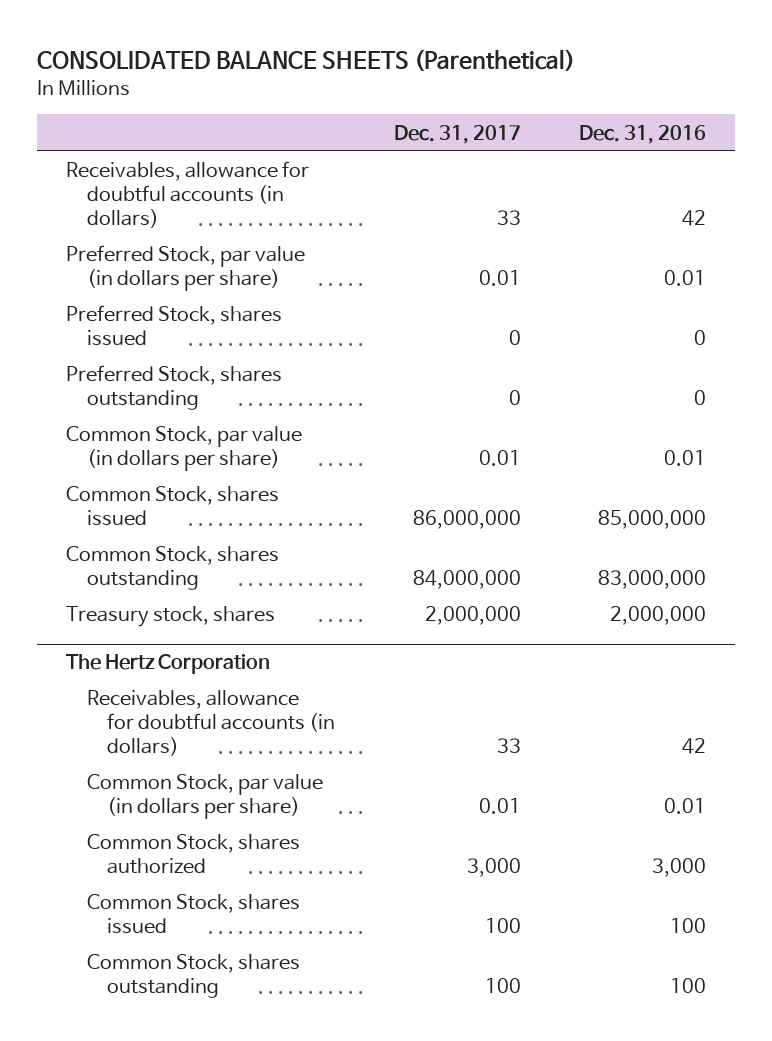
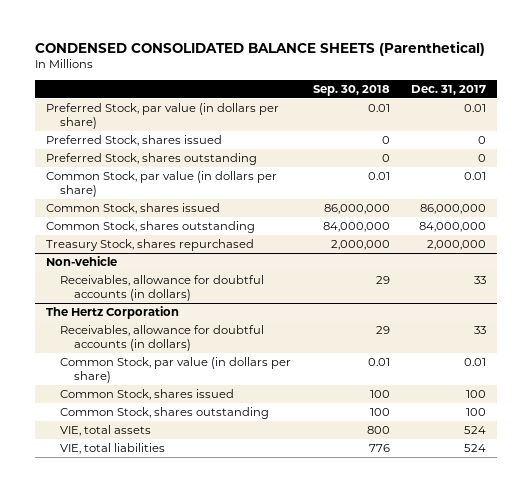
[37,48,576,72] CONSOLIDATED BALANCE SHEETS (Parenthetical) -> [34,40,485,56] CONDENSED CONSOLIDATED BALANCE SHEETS (Parenthetical)
[579,124,707,144] Dec. 31, 2016 -> none
none -> [312,84,390,96] Sep. 30, 2018
[66,161,310,229] Receivables, allowance for doubtful accounts (in dollars) -> none
[66,606,276,628] Treasury stock, shares -> [45,238,254,251] Treasury Stock, shares repurchased
none -> [45,255,117,266] Non-vehicle
none -> [59,274,264,302] Receivables, allowance for doubtful accounts (in dollars)
[86,834,300,875] Common Stock, shares authorized -> none
none -> [59,424,151,436] VIE, total assets
none -> [59,442,165,454] VIE, total liabilities

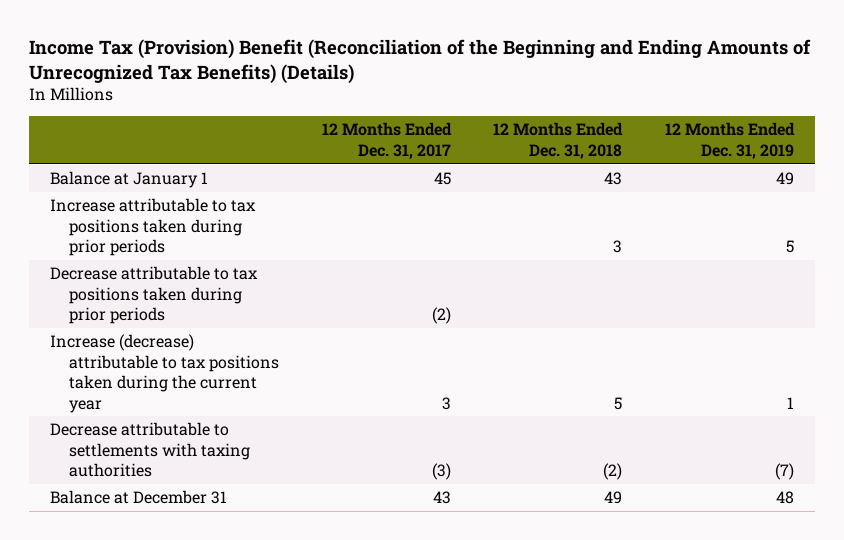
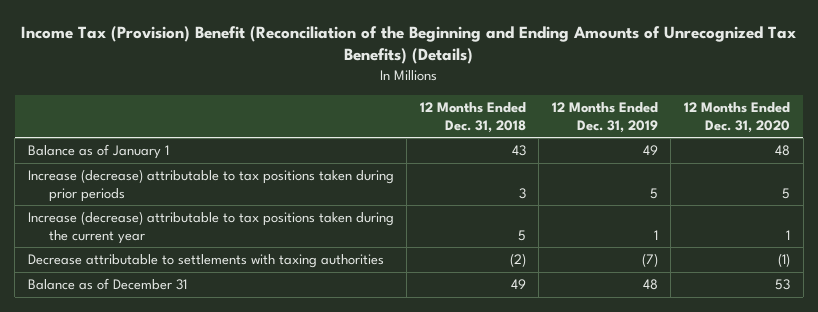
[321,122,452,159] 12 Months Ended Dec. 31, 2017 -> none
none -> [684,101,791,133] 12 Months Ended Dec. 31, 2020
[50,266,259,325] Decrease attributable to tax positions taken during prior periods -> none
[50,171,209,189] Balance at January 1 -> [27,144,169,160] Balance as of January 1
[50,198,257,257] Increase attributable to tax positions taken during prior periods -> [27,169,394,202] Increase (decrease) attributable to tax positions taken during prior periods
[50,490,228,505] Balance at December 31 -> [27,278,187,291] Balance as of December 31

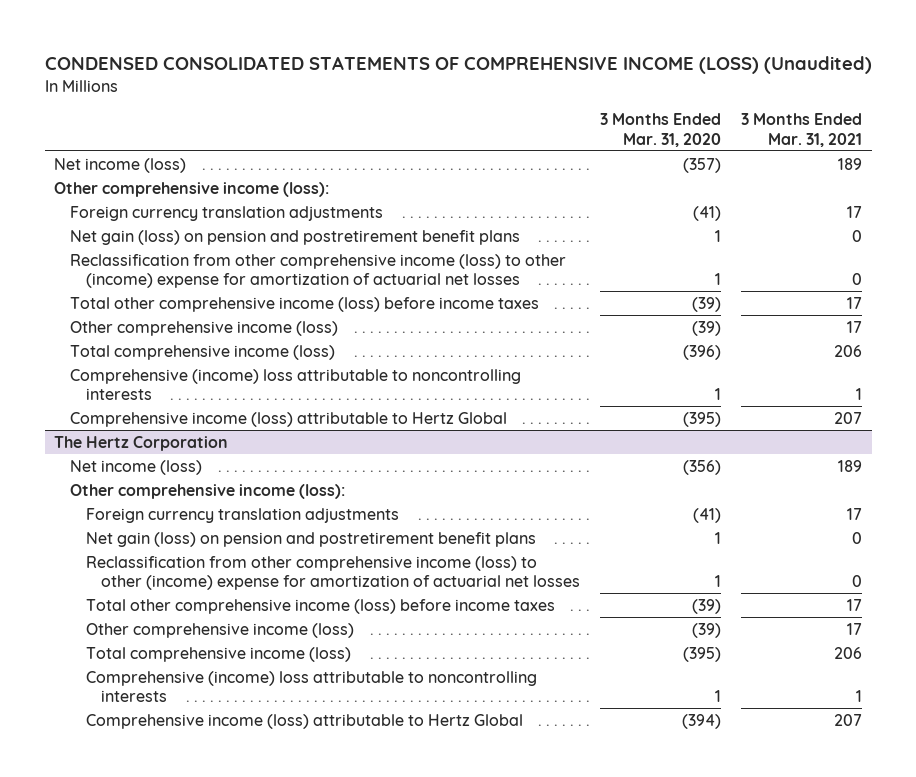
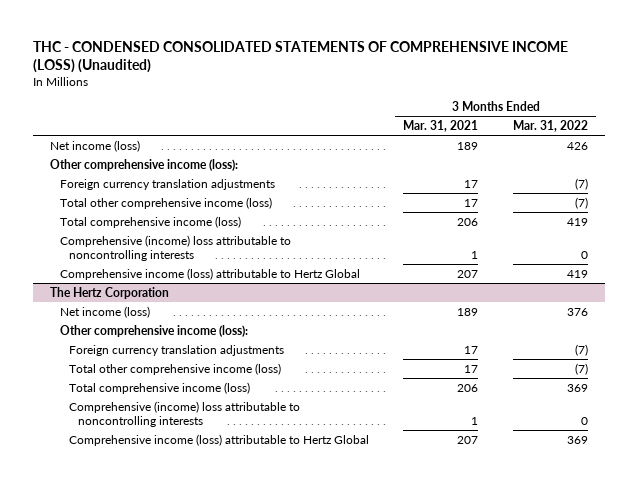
[44,55,872,74] CONDENSED CONSOLIDATED STATEMENTS OF COMPREHENSIVE INCOME (LOSS) (Unaudited) -> [33,40,569,73] THC - CONDENSED CONSOLIDATED STATEMENTS OF COMPREHENSIVE INCOME (LOSS) (Unaudited)
[599,113,721,147] 3 Months Ended Mar. 31, 2020 -> none
none -> [512,119,588,132] Mar. 31, 2022
[70,229,521,245] Net gain (loss) on pension and postretirement benefit plans -> none
[70,253,567,288] Reclassification from other comprehensive income (loss) to other (income) expense for amortization of actuarial net losses -> none
[70,296,540,312] Total other comprehensive income (loss) before income taxes -> none
[70,320,339,336] Other comprehensive income (loss) -> [59,196,272,209] Total other comprehensive income (loss)
[85,531,536,547] Net gain (loss) on pension and postretirement benefit plans -> none
[85,555,581,590] Reclassification from other comprehensive income (loss) to other (income) expense for amortization of actuarial net losses -> none
[85,598,555,614] Total other comprehensive income (loss) before income taxes -> none
[85,622,354,638] Other comprehensive income (loss) -> [69,362,282,375] Total other comprehensive income (loss)

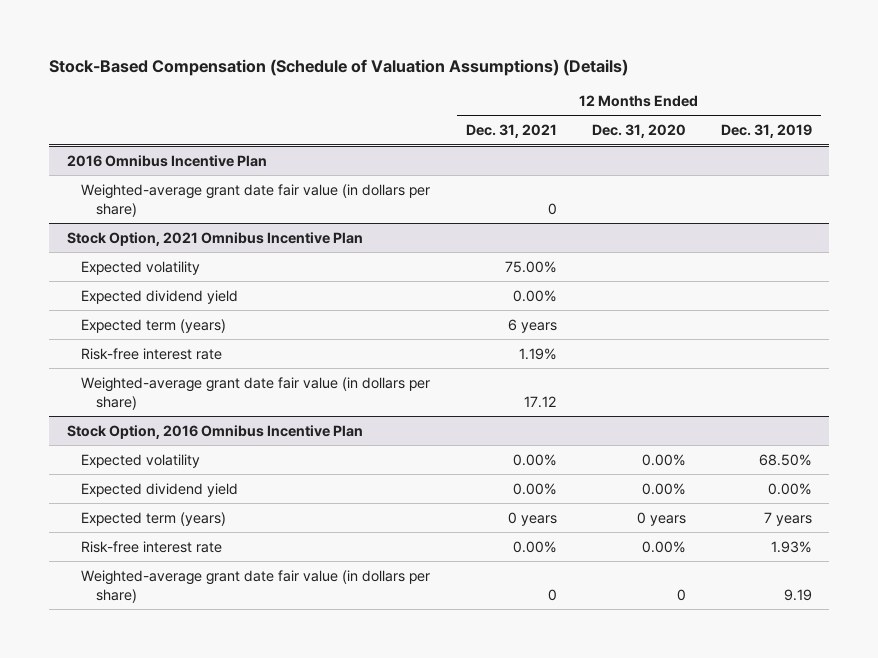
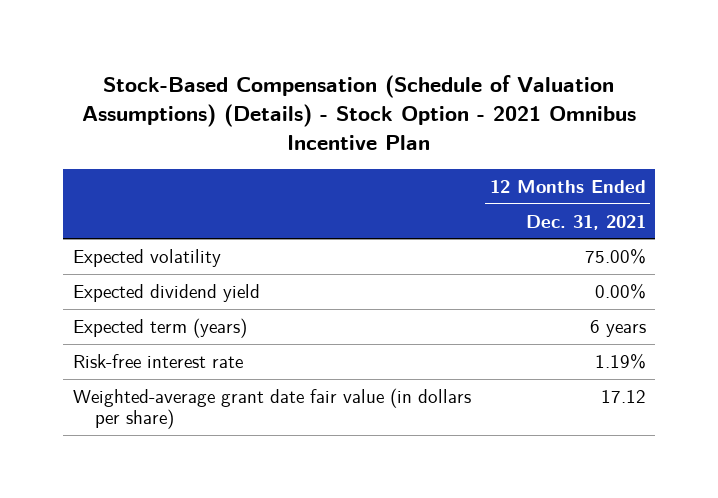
[48,58,628,76] Stock-Based Compensation (Schedule of Valuation Assumptions) (Details) -> [82,75,637,151] Stock-Based Compensation (Schedule of Valuation Assumptions) (Details) - Stock Option - 2021 Omnibus Incentive Plan
[591,124,686,139] Dec. 31, 2020 -> none
[720,124,812,139] Dec. 31, 2019 -> none
[66,154,267,167] 2016 Omnibus Incentive Plan -> none
[81,183,431,217] Weighted-average grant date fair value (in dollars per share) -> none
[66,231,363,246] Stock Option, 2021 Omnibus Incentive Plan -> none
[66,424,363,439] Stock Option, 2016 Omnibus Incentive Plan -> none
[81,453,201,468] Expected volatility -> none
[81,482,239,497] Expected dividend yield -> none
[81,511,227,526] Expected term (years) -> none
[81,540,223,553] Risk-free interest rate -> none
[81,569,431,603] Weighted-average grant date fair value (in dollars per share) -> none

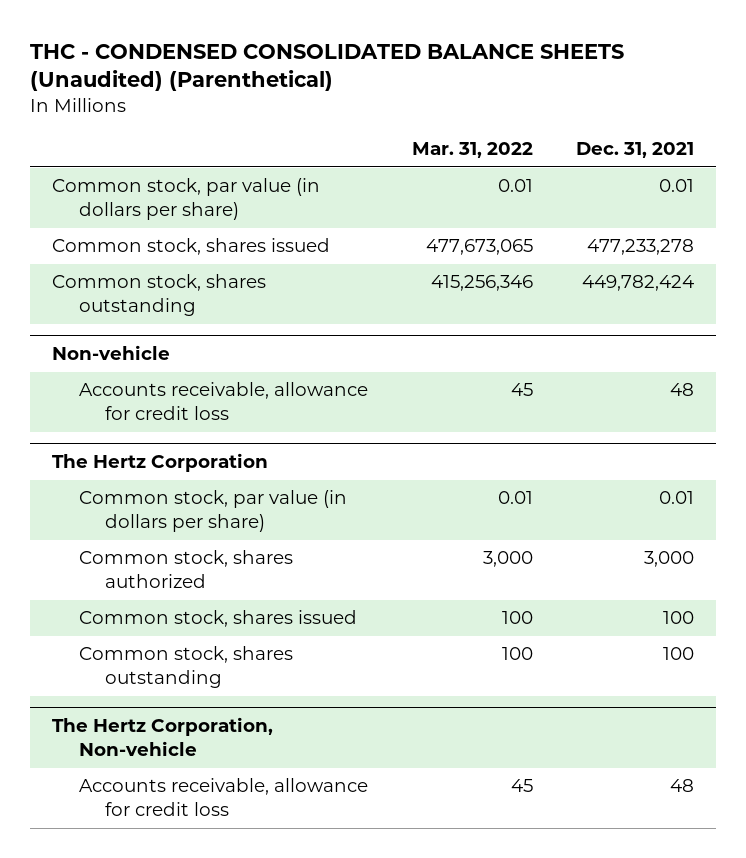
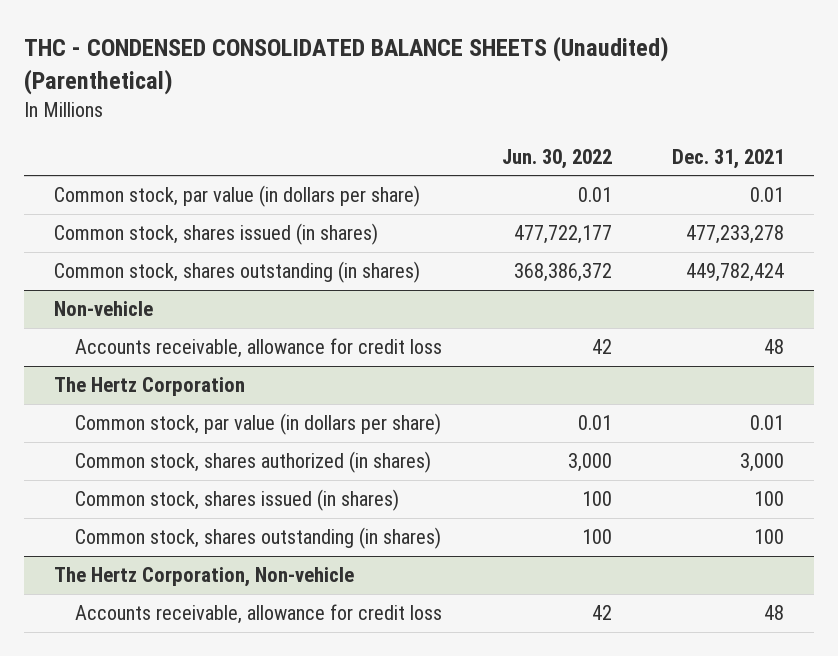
[411,141,533,158] Mar. 31, 2022 -> none
none -> [502,148,613,169] Jun. 30, 2022
[52,238,331,256] Common stock, shares issued -> [54,223,379,246] Common stock, shares issued (in shares)
[52,274,267,317] Common stock, shares outstanding -> [54,261,421,284] Common stock, shares outstanding (in shares)
[78,550,293,589] Common stock, shares authorized -> [75,451,432,474] Common stock, shares authorized (in shares)
[78,610,357,628] Common stock, shares issued -> [75,489,400,512] Common stock, shares issued (in shares)
[78,646,293,689] Common stock, shares outstanding -> [75,527,442,550] Common stock, shares outstanding (in shares)

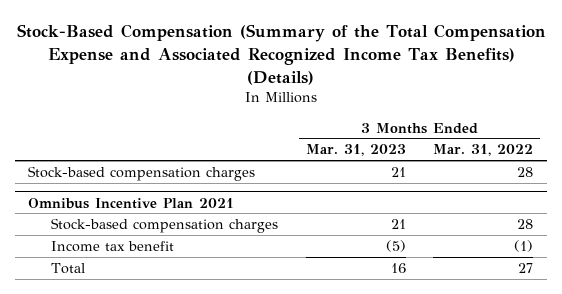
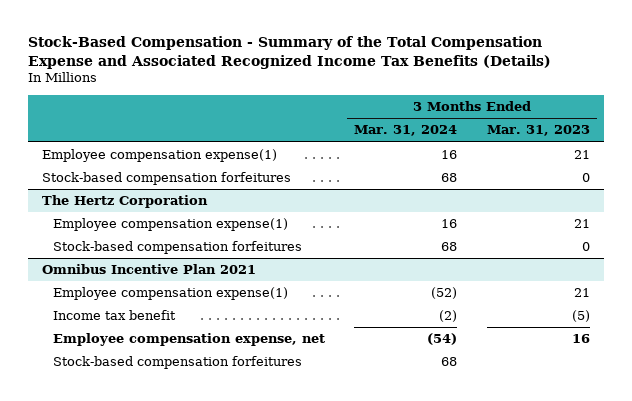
[16,24,546,85] Stock-Based Compensation (Summary of the Total Compensation Expense and Associated Recognized Income Tax Benefits) (Details) -> [27,35,551,69] Stock-Based Compensation - Summary of the Total Compensation Expense and Associated Recognized Income Tax Benefits (Details)
[433,144,534,157] Mar. 31, 2022 -> none
none -> [354,125,458,137] Mar. 31, 2024
[28,165,256,181] Stock-based compensation charges -> [42,149,278,163] Employee compensation expense(1)
none -> [42,172,292,186] Stock-based compensation forfeitures
none -> [42,195,209,209] The Hertz Corporation
none -> [52,218,288,232] Employee compensation expense(1)
none -> [52,241,302,255] Stock-based compensation forfeitures
[51,217,279,233] Stock-based compensation charges -> [52,287,288,301] Employee compensation expense(1)
[51,262,86,274] Total -> [52,333,325,347] Employee compensation expense, net
none -> [52,356,302,370] Stock-based compensation forfeitures

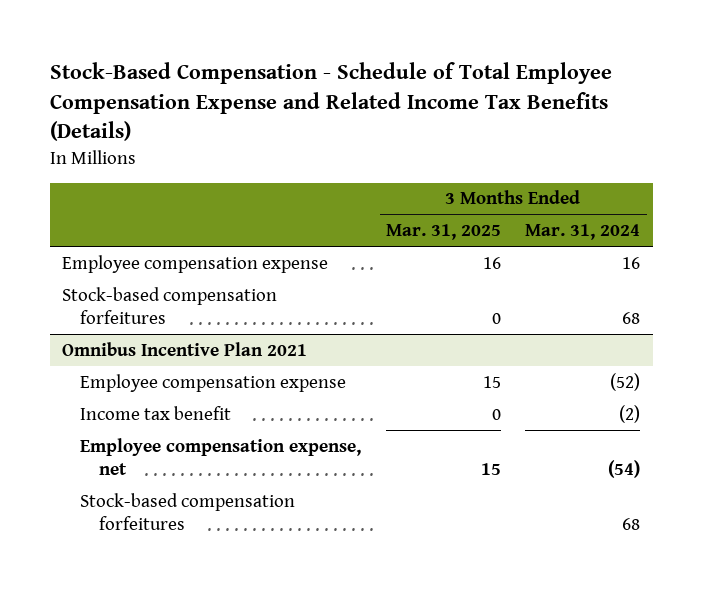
[27,35,551,69] Stock-Based Compensation - Summary of the Total Compensation Expense and Associated Recognized Income Tax Benefits (Details) -> [49,62,612,142] Stock-Based Compensation - Schedule of Total Employee Compensation Expense and Related Income Tax Benefits (Details)
[486,125,590,137] Mar. 31, 2023 -> none
none -> [385,224,501,241] Mar. 31, 2025
[42,172,292,186] Stock-based compensation forfeitures -> none
[42,195,209,209] The Hertz Corporation -> none
[52,218,288,232] Employee compensation expense(1) -> none
[42,149,278,163] Employee compensation expense(1) -> [62,254,329,273] Employee compensation expense
[52,287,288,301] Employee compensation expense(1) -> [80,373,347,392] Employee compensation expense

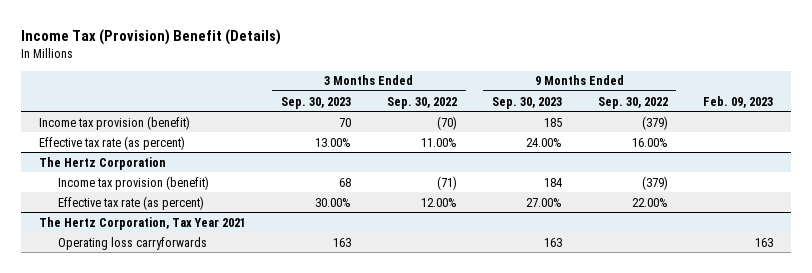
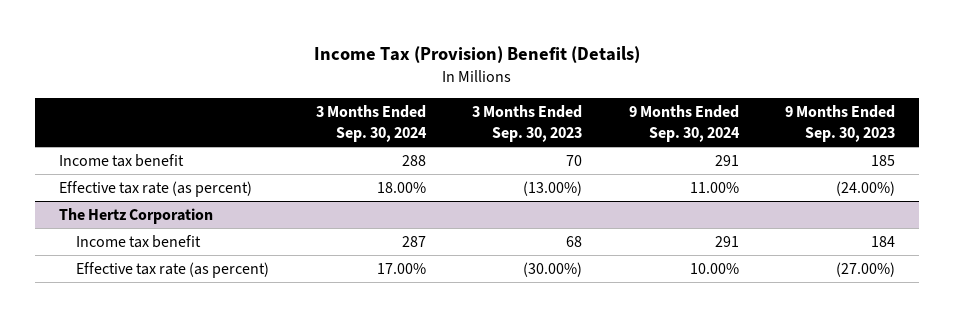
[386,96,457,109] Sep. 30, 2022 -> none
[597,96,668,109] Sep. 30, 2022 -> none
[703,95,774,108] Feb. 09, 2023 -> none
none -> [315,105,427,142] 3 Months Ended Sep. 30, 2024
none -> [628,105,740,142] 9 Months Ended Sep. 30, 2024
[38,115,190,130] Income tax provision (benefit) -> [58,153,184,167] Income tax benefit
[315,137,352,147] 13.00% -> [523,180,583,196] (13.00%)
[526,137,563,147] 24.00% -> [836,180,896,196] (24.00%)
[38,216,246,230] The Hertz Corporation, Tax Year 2021 -> none
[58,236,208,250] Operating loss carryforwards -> none
[58,175,210,190] Income tax provision (benefit) -> [76,234,202,248] Income tax benefit
[315,197,352,207] 30.00% -> [523,261,583,277] (30.00%)
[526,197,563,207] 27.00% -> [836,261,896,277] (27.00%)

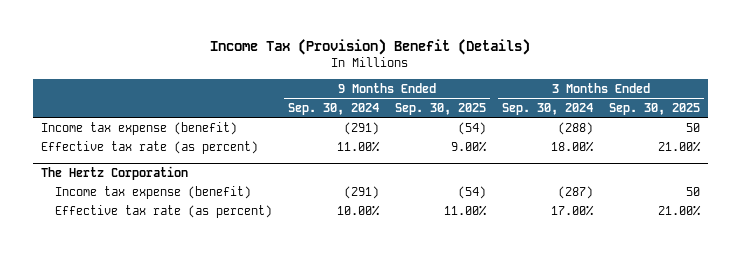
[472,105,583,142] 3 Months Ended Sep. 30, 2023 -> none
[785,105,896,142] 9 Months Ended Sep. 30, 2023 -> none
none -> [394,102,486,115] Sep. 30, 2025
none -> [608,102,700,115] Sep. 30, 2025
[58,153,184,167] Income tax benefit -> [40,121,237,135] Income tax expense (benefit)
[401,154,426,166] 288 -> [557,121,593,135] (288)
[714,154,739,166] 291 -> [343,121,379,135] (291)
[76,234,202,248] Income tax benefit -> [54,185,251,199] Income tax expense (benefit)
[401,235,426,247] 287 -> [557,185,593,199] (287)
[714,235,739,247] 291 -> [343,185,379,199] (291)

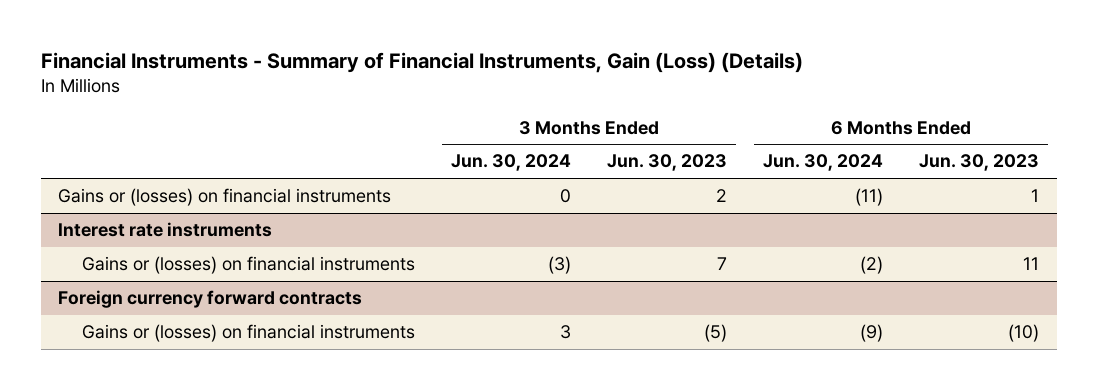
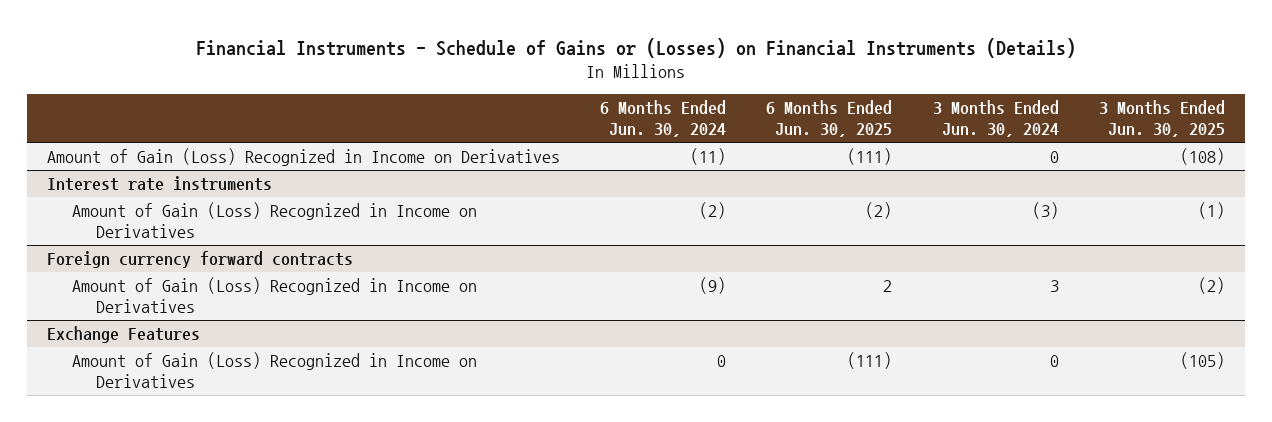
[40,52,803,74] Financial Instruments - Summary of Financial Instruments, Gain (Loss) (Details) -> [195,37,1076,58] Financial Instruments - Schedule of Gains or (Losses) on Financial Instruments (Details)
[606,154,727,172] Jun. 30, 2023 -> none
[918,154,1039,172] Jun. 30, 2023 -> none
none -> [766,100,893,138] 6 Months Ended Jun. 30, 2025
none -> [1098,100,1225,138] 3 Months Ended Jun. 30, 2025
[58,188,392,207] Gains or (losses) on financial instruments -> [47,148,561,167] Amount of Gain (Loss) Recognized in Income on Derivatives
[82,256,416,275] Gains or (losses) on financial instruments -> [71,202,477,238] Amount of Gain (Loss) Recognized in Income on Derivatives
[82,324,416,343] Gains or (losses) on financial instruments -> [71,277,477,313] Amount of Gain (Loss) Recognized in Income on Derivatives
none -> [47,326,201,344] Exchange Features
none -> [71,352,477,388] Amount of Gain (Loss) Recognized in Income on Derivatives

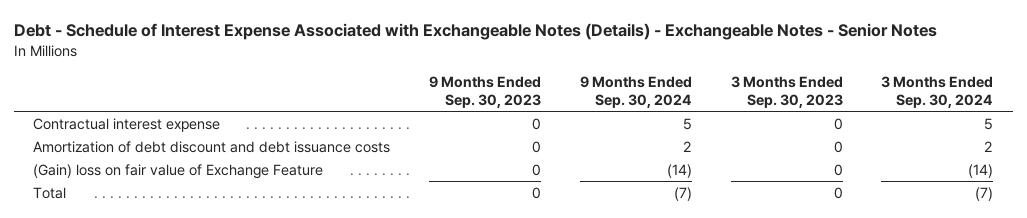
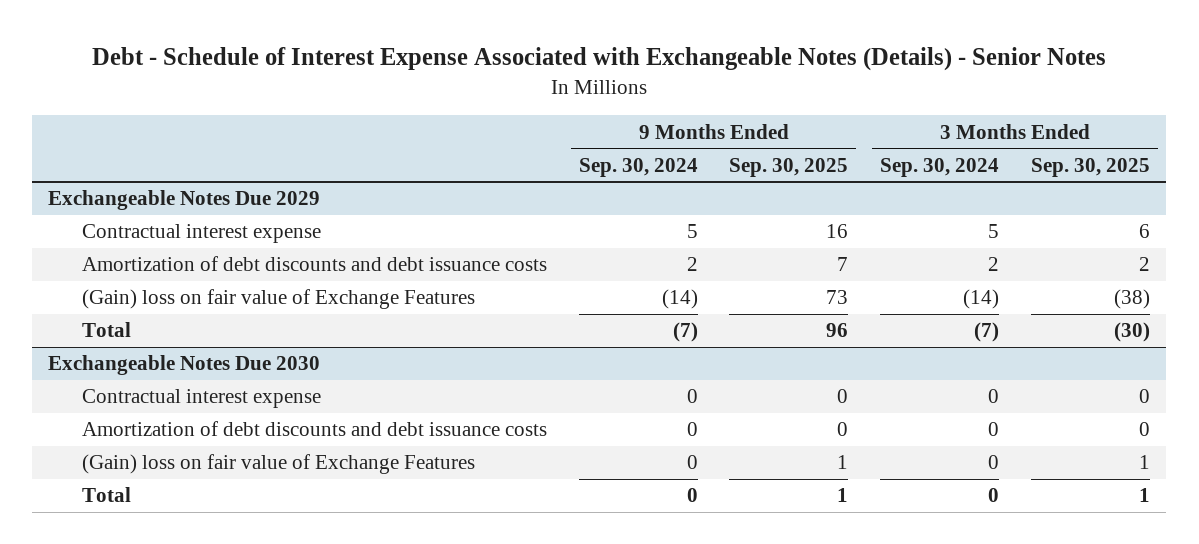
[13,23,937,41] Debt - Schedule of Interest Expense Associated with Exchangeable Notes (Details) - Exchangeable Notes - Senior Notes -> [92,47,1107,72] Debt - Schedule of Interest Expense Associated with Exchangeable Notes (Details) - Senior Notes
[429,75,542,108] 9 Months Ended Sep. 30, 2023 -> none
[730,75,843,108] 3 Months Ended Sep. 30, 2023 -> none
none -> [729,157,849,177] Sep. 30, 2025
none -> [1031,157,1151,177] Sep. 30, 2025
none -> [48,190,321,211] Exchangeable Notes Due 2029
[33,140,391,153] Amortization of debt discount and debt issuance costs -> [81,256,547,272] Amortization of debt discounts and debt issuance costs
[33,163,324,179] (Gain) loss on fair value of Exchange Feature -> [81,289,475,310] (Gain) loss on fair value of Exchange Features
none -> [48,355,321,376] Exchangeable Notes Due 2030
none -> [81,389,321,409] Contractual interest expense
none -> [81,421,547,437] Amortization of debt discounts and debt issuance costs
none -> [81,454,475,475] (Gain) loss on fair value of Exchange Features
none -> [81,487,131,503] Total

